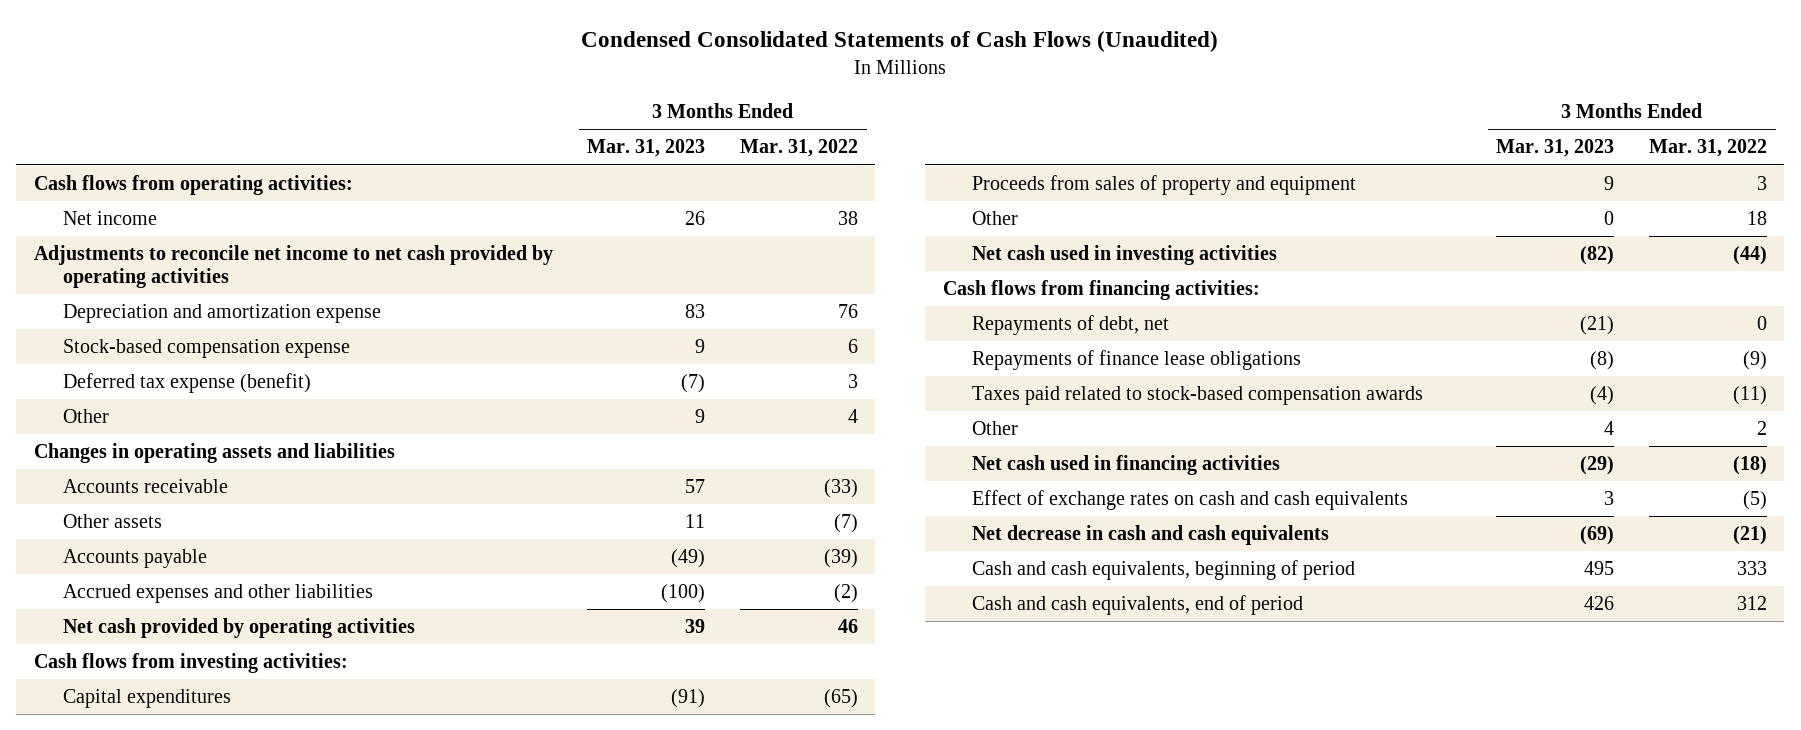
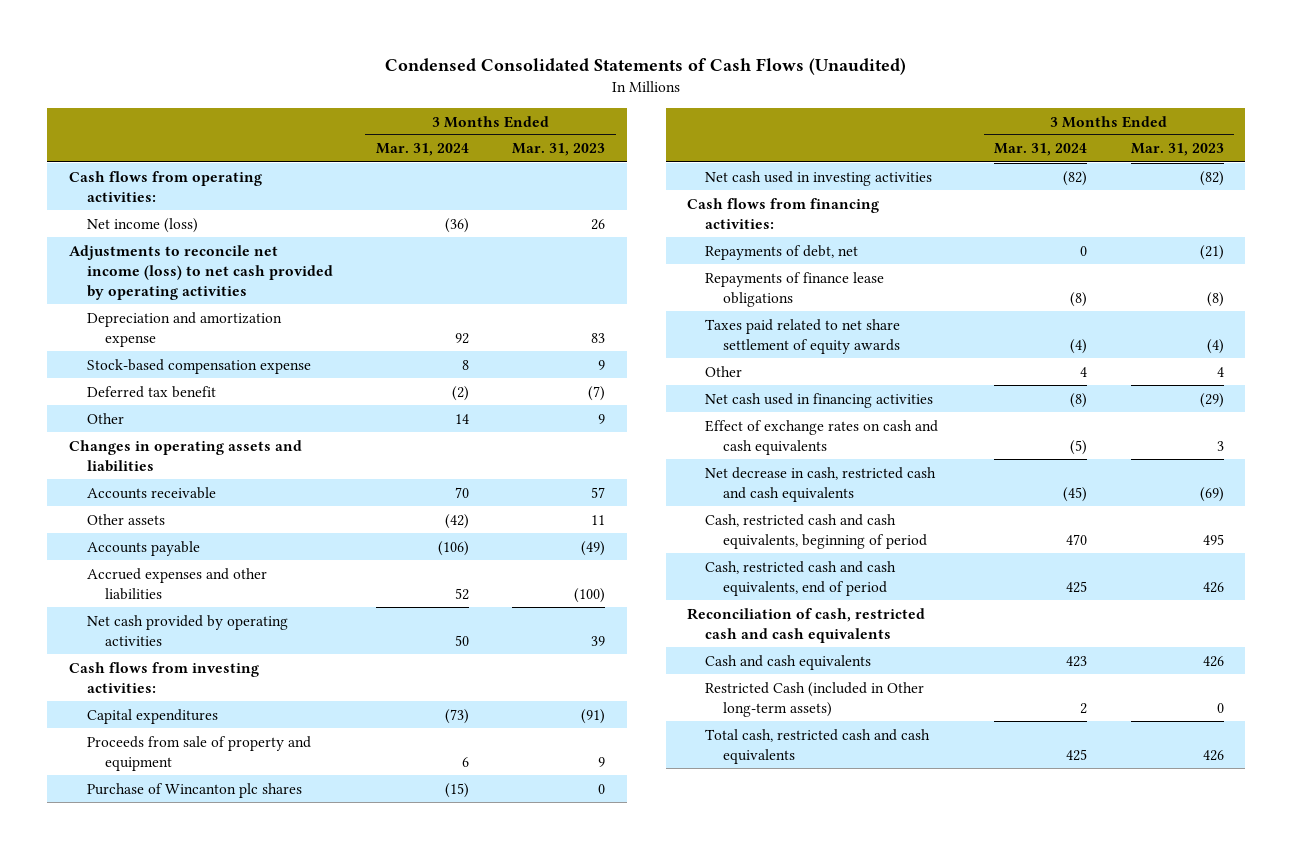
[740,139,859,158] Mar. 31, 2022 -> none
none -> [375,143,469,157] Mar. 31, 2024
[62,211,157,226] Net income -> [86,217,198,233] Net income (loss)
[33,245,553,289] Adjustments to reconcile net income to net cash provided by operating activities -> [68,244,333,300] Adjustments to reconcile net income (loss) to net cash provided by operating activities
[62,373,311,394] Deferred tax expense (benefit) -> [86,385,216,398] Deferred tax benefit
[971,211,1018,226] Other -> none
[971,175,1356,196] Proceeds from sales of property and equipment -> [86,735,311,771] Proceeds from sale of property and equipment
none -> [86,782,302,798] Purchase of Wincanton plc shares
[971,386,1423,406] Taxes paid related to stock-based compensation awards -> [705,318,901,354] Taxes paid related to net share settlement of equity awards
[971,525,1329,546] Net decrease in cash and cash equivalents -> [705,466,937,502] Net decrease in cash, restricted cash and cash equivalents
[971,560,1355,581] Cash and cash equivalents, beginning of period -> [705,513,928,549] Cash, restricted cash and cash equivalents, beginning of period
[971,595,1303,616] Cash and cash equivalents, end of period -> [705,560,897,596] Cash, restricted cash and cash equivalents, end of period
none -> [687,607,926,643] Reconciliation of cash, restricted cash and cash equivalents
none -> [705,654,872,670] Cash and cash equivalents
none -> [705,681,925,717] Restricted Cash (included in Other long-term assets)
none -> [705,728,931,764] Total cash, restricted cash and cash equivalents

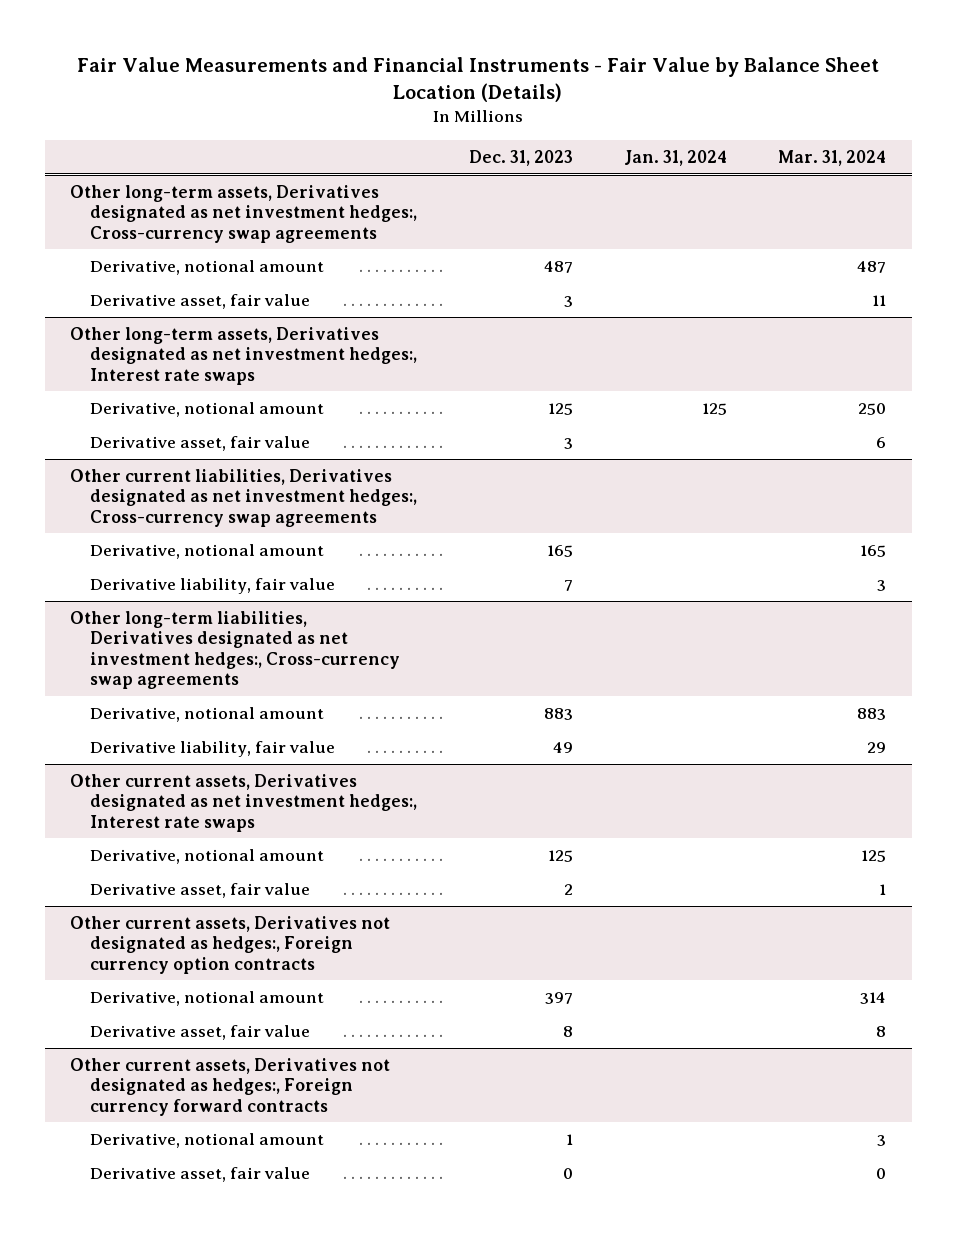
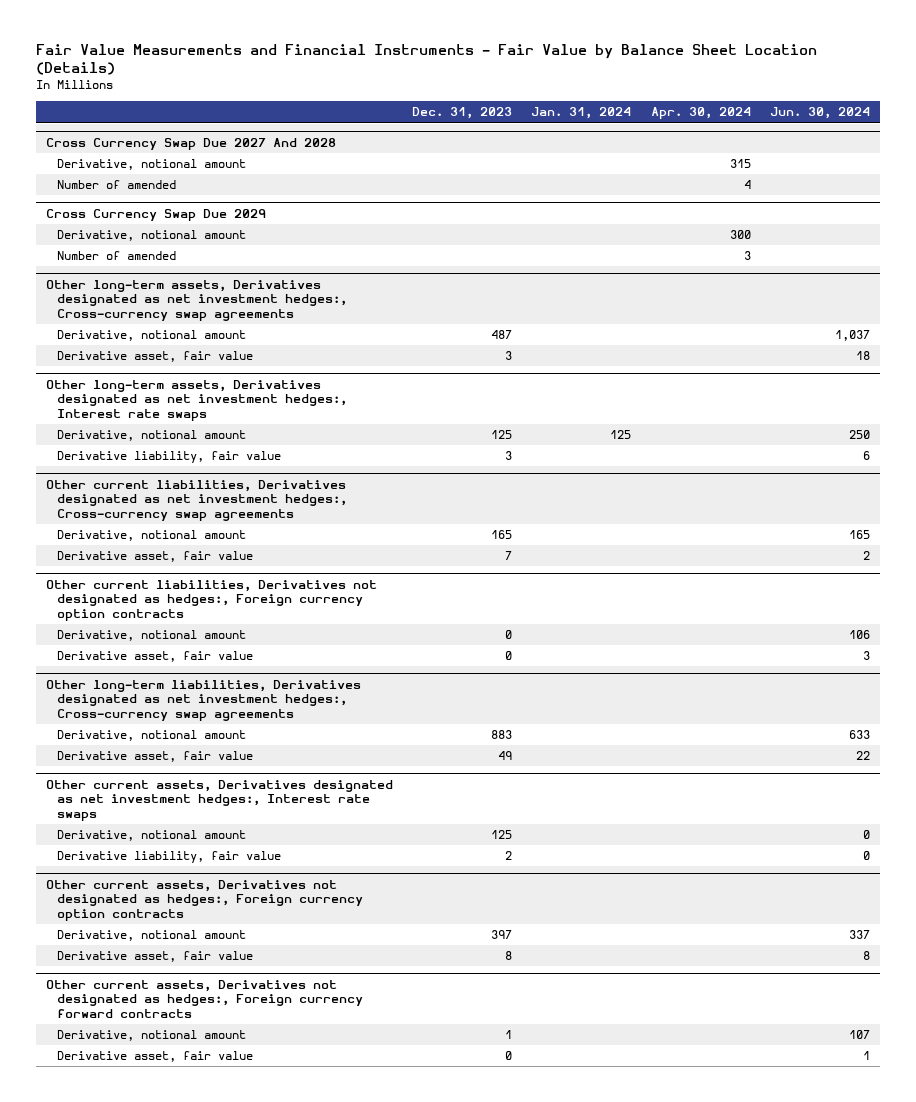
[778,149,887,166] Mar. 31, 2024 -> none
none -> [650,107,751,120] Apr. 30, 2024
none -> [769,107,870,120] Jun. 30, 2024
none -> [45,137,336,150] Cross Currency Swap Due 2027 And 2028
none -> [56,159,246,171] Derivative, notional amount
none -> [56,180,176,190] Number of amended
none -> [45,208,266,221] Cross Currency Swap Due 2029
none -> [56,230,246,242] Derivative, notional amount
none -> [56,251,176,261] Number of amended
[90,435,311,451] Derivative asset, fair value -> [56,451,281,464] Derivative liability, fair value
[90,577,336,594] Derivative liability, fair value -> [56,551,253,563] Derivative asset, fair value
none -> [45,579,377,621] Other current liabilities, Derivatives not designated as hedges:, Foreign currency option contracts
none -> [56,630,246,642] Derivative, notional amount
none -> [56,651,253,663] Derivative asset, fair value
[90,740,336,757] Derivative liability, fair value -> [56,751,253,763] Derivative asset, fair value
[90,882,311,898] Derivative asset, fair value -> [56,851,281,864] Derivative liability, fair value

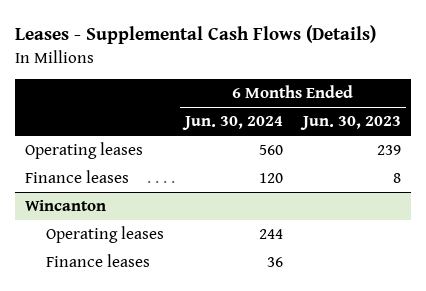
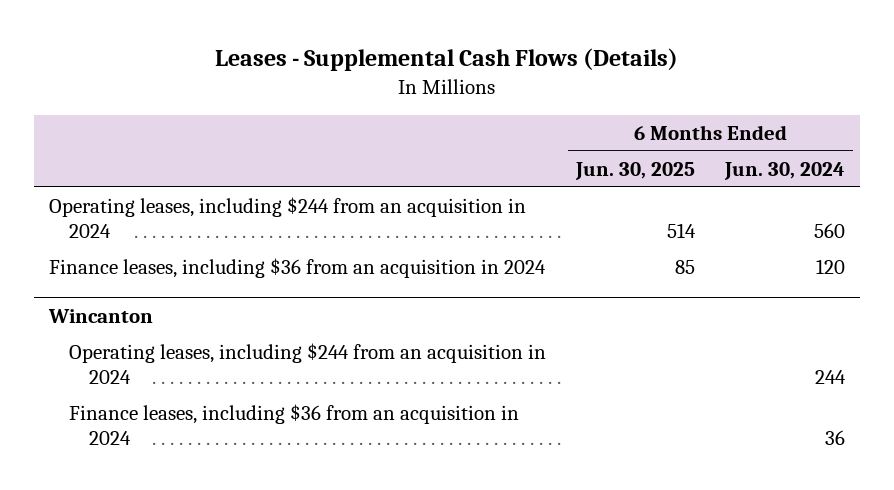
[300,116,402,131] Jun. 30, 2023 -> none
none -> [574,161,695,180] Jun. 30, 2025
[24,142,143,160] Operating leases -> [49,197,527,239] Operating leases, including $244 from an acquisition in 2024
[24,170,129,184] Finance leases -> [49,258,547,279] Finance leases, including $36 from an acquisition in 2024
[46,226,165,244] Operating leases -> [68,343,546,385] Operating leases, including $244 from an acquisition in 2024
[46,254,151,268] Finance leases -> [68,404,519,446] Finance leases, including $36 from an acquisition in 2024

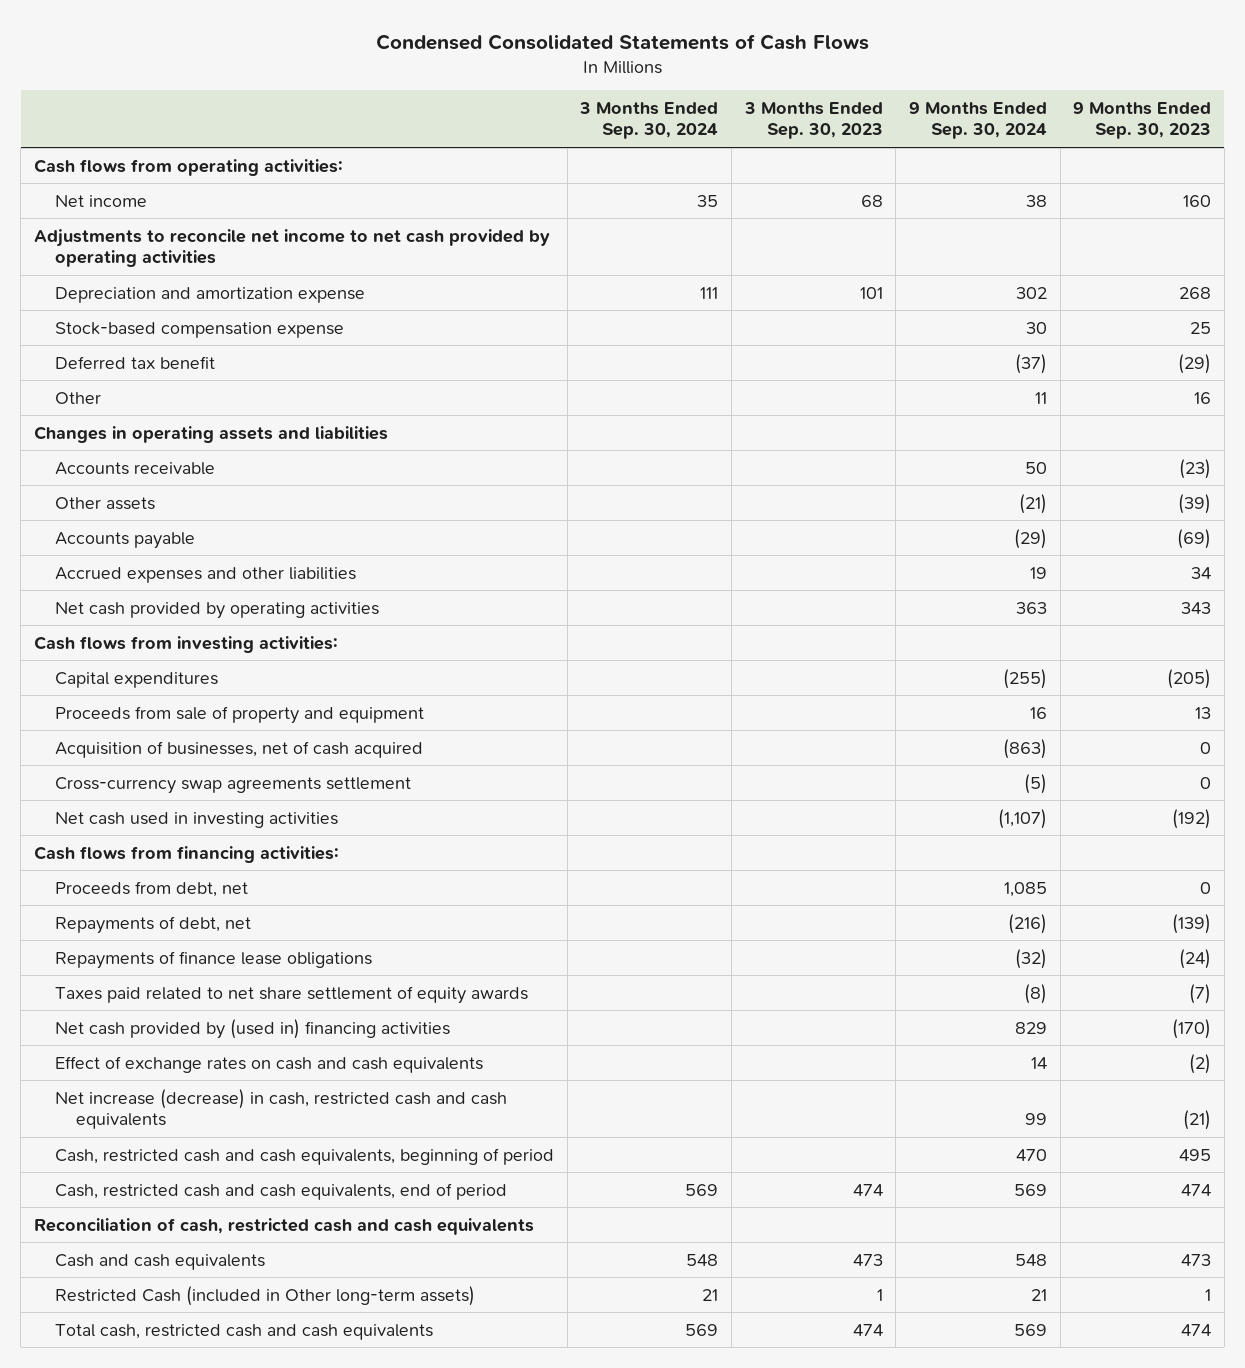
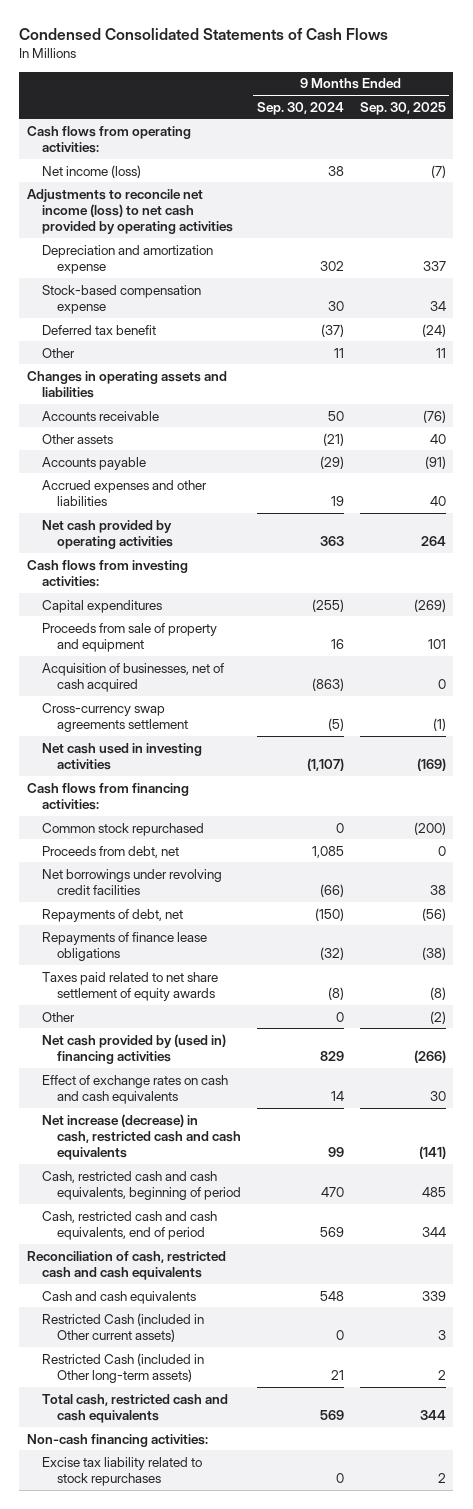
[579,102,719,140] 3 Months Ended Sep. 30, 2024 -> none
[743,102,883,140] 3 Months Ended Sep. 30, 2023 -> none
[1073,102,1212,140] 9 Months Ended Sep. 30, 2023 -> none
none -> [359,101,446,115] Sep. 30, 2025
[55,194,148,207] Net income -> [42,164,142,178] Net income (loss)
[34,228,551,268] Adjustments to reconcile net income to net cash provided by operating activities -> [27,188,234,235] Adjustments to reconcile net income (loss) to net cash provided by operating activities
none -> [42,822,205,836] Common stock repurchased
none -> [42,868,223,895] Net borrowings under revolving credit facilities
[1008,913,1048,934] (216) -> [314,907,344,921] (150)
none -> [42,1011,76,1022] Other
none -> [42,1312,205,1342] Restricted Cash (included in Other current assets)
none -> [27,1433,209,1447] Non-cash financing activities:
none -> [42,1456,203,1486] Excise tax liability related to stock repurchases

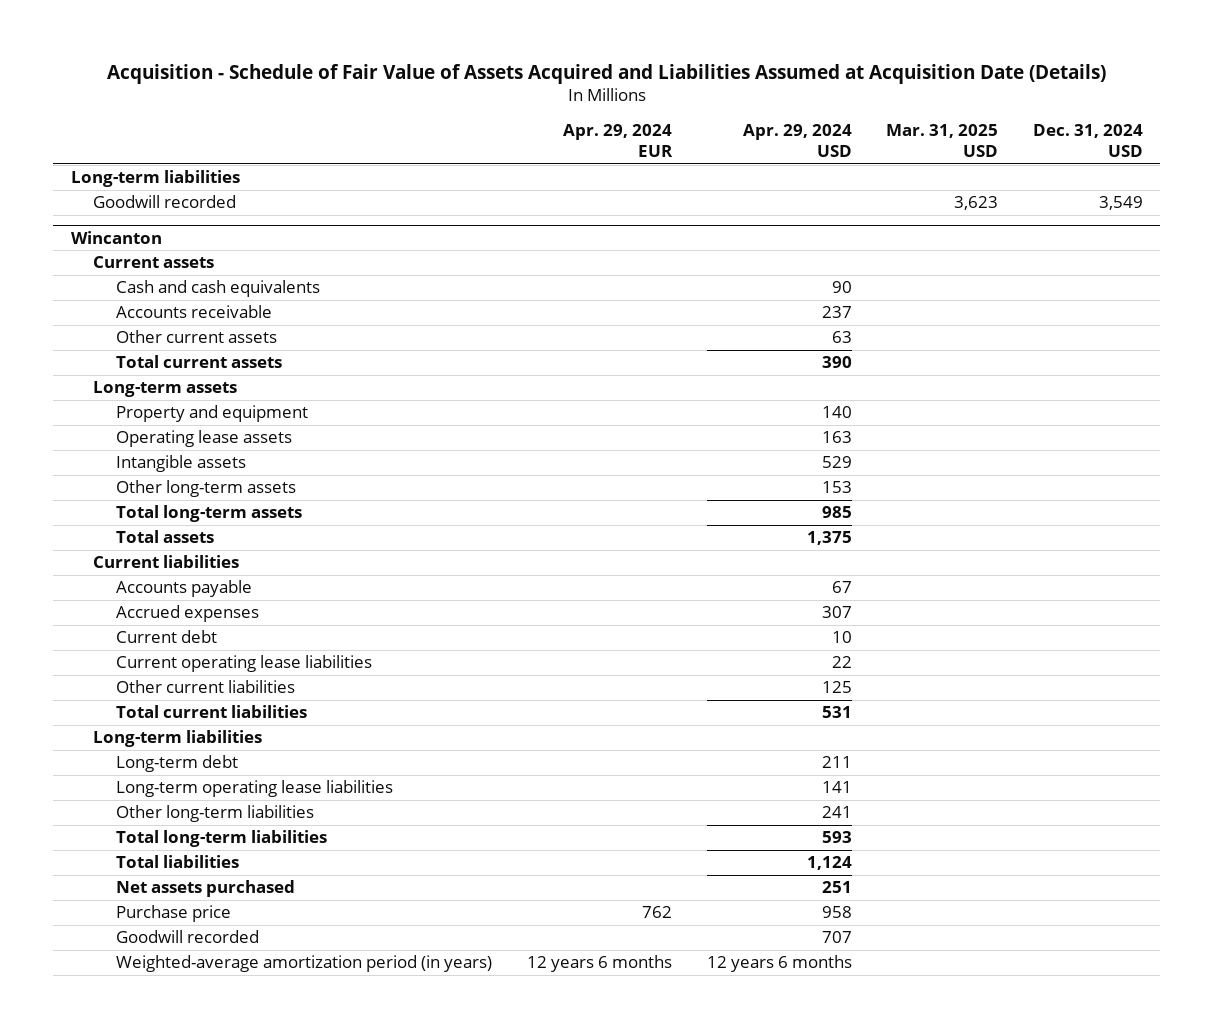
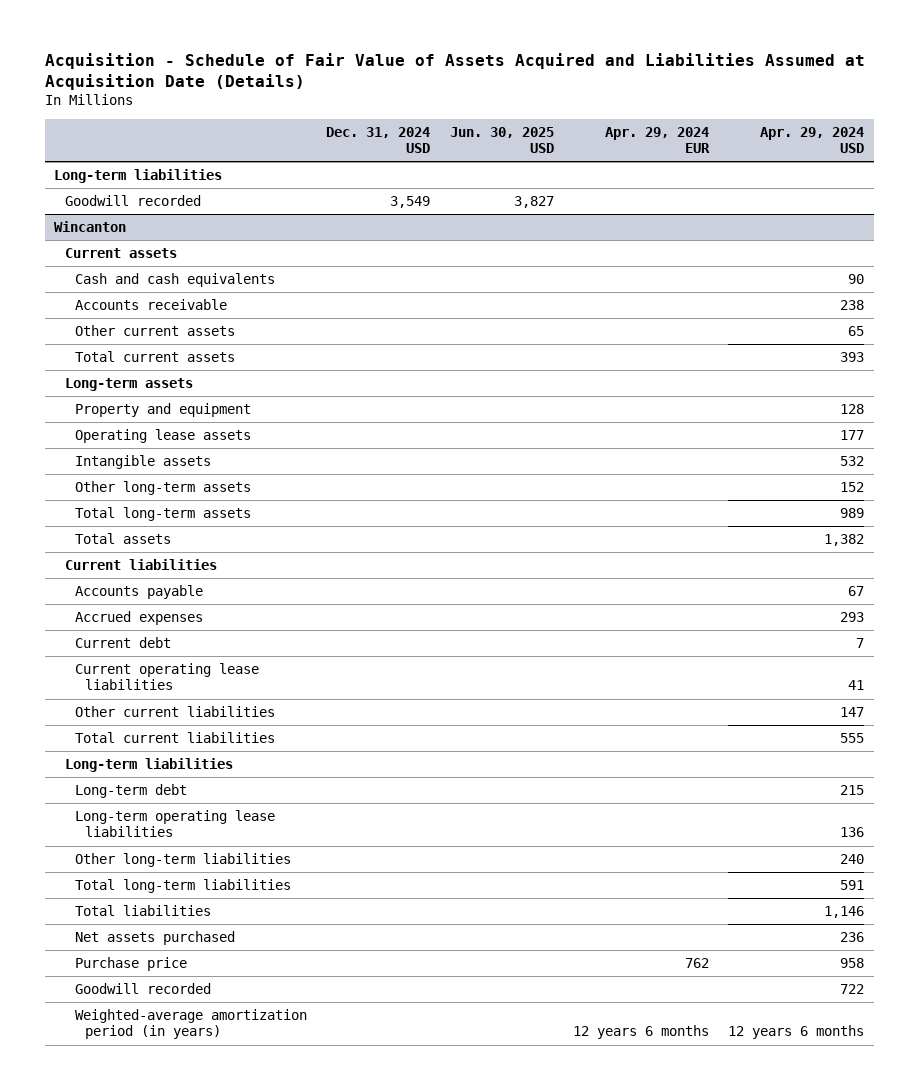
[886,124,999,157] Mar. 31, 2025 USD -> none
none -> [449,126,554,154] Jun. 30, 2025 USD
[821,306,852,319] 237 -> [839,300,864,311] 238
[831,331,852,344] 63 -> [847,326,864,337] 65
[821,356,852,369] 390 -> [839,352,864,363] 393
[821,406,852,419] 140 -> [839,404,864,415] 128
[821,431,852,444] 163 -> [839,430,864,441] 177
[821,456,852,469] 529 -> [839,456,864,467] 532
[821,481,852,494] 153 -> [839,482,864,493] 152
[821,506,852,519] 985 -> [839,508,864,519] 989
[806,531,852,546] 1,375 -> [823,534,864,547] 1,382
[821,606,852,619] 307 -> [839,612,864,623] 293
[831,631,852,644] 10 -> [855,638,864,649] 7
[831,656,852,669] 22 -> [847,680,864,691] 41
[821,681,852,694] 125 -> [839,707,864,718] 147
[821,706,852,719] 531 -> [839,733,864,744] 555
[821,756,852,769] 211 -> [839,785,864,796] 215
[821,781,852,794] 141 -> [839,827,864,838] 136
[821,806,852,819] 241 -> [839,854,864,865] 240
[821,831,852,844] 593 -> [839,880,864,891] 591
[806,856,852,871] 1,124 -> [823,906,864,919] 1,146
[821,881,852,894] 251 -> [839,932,864,943] 236
[821,931,852,944] 707 -> [839,984,864,995] 722

